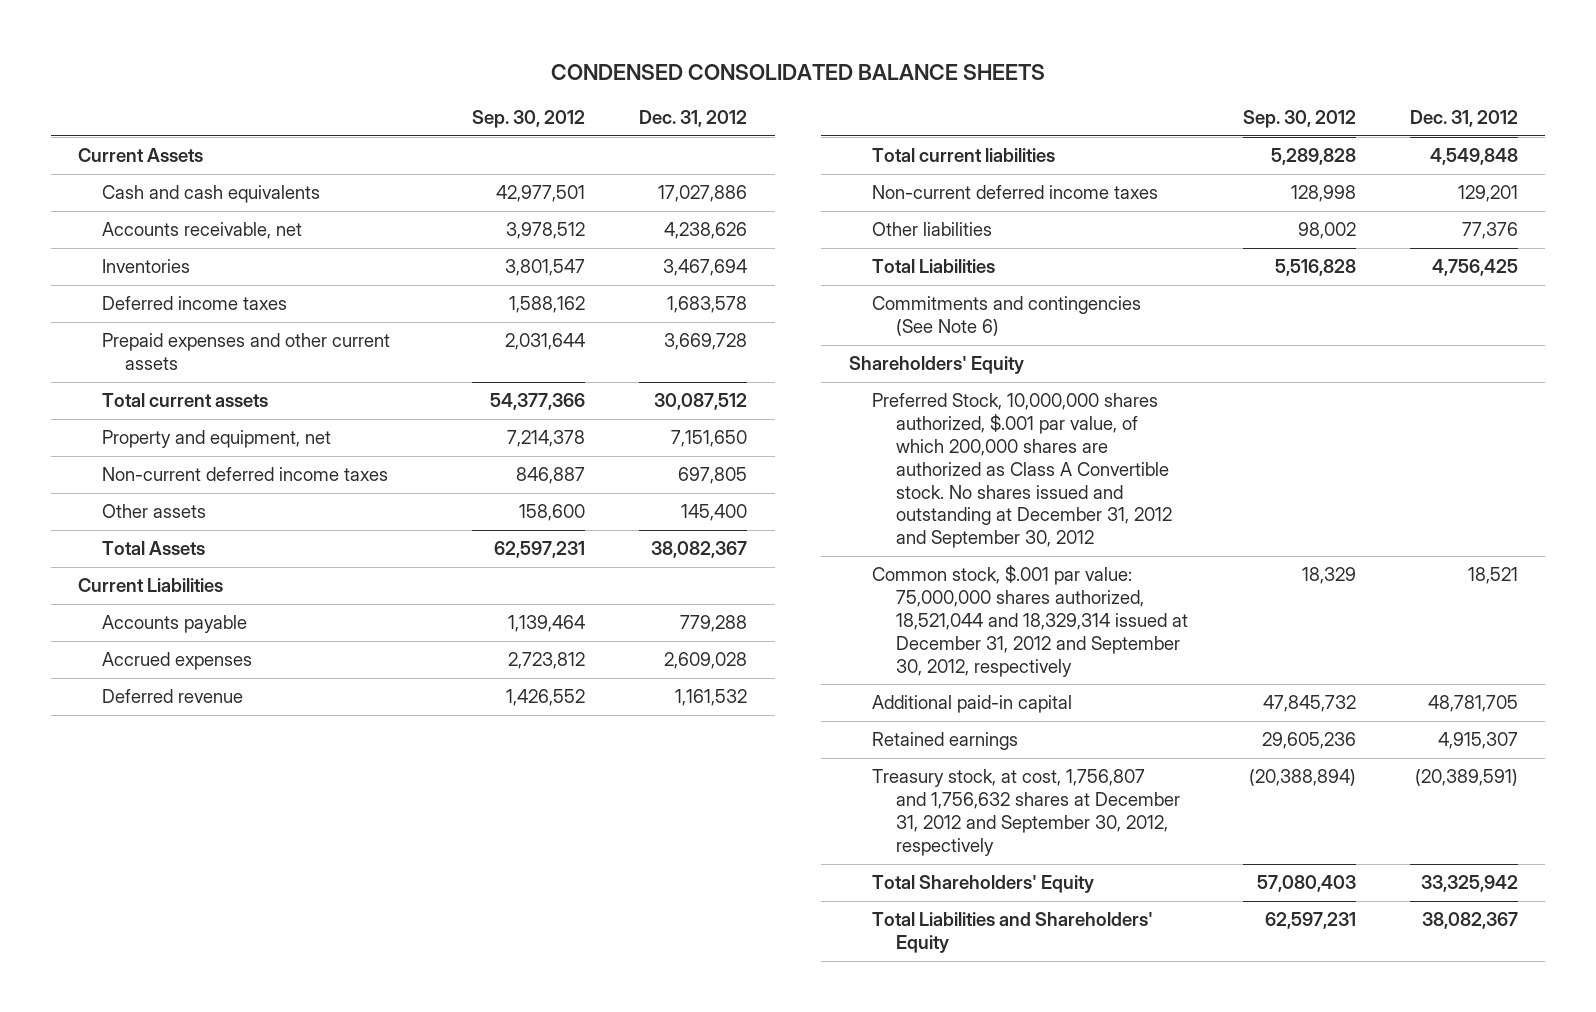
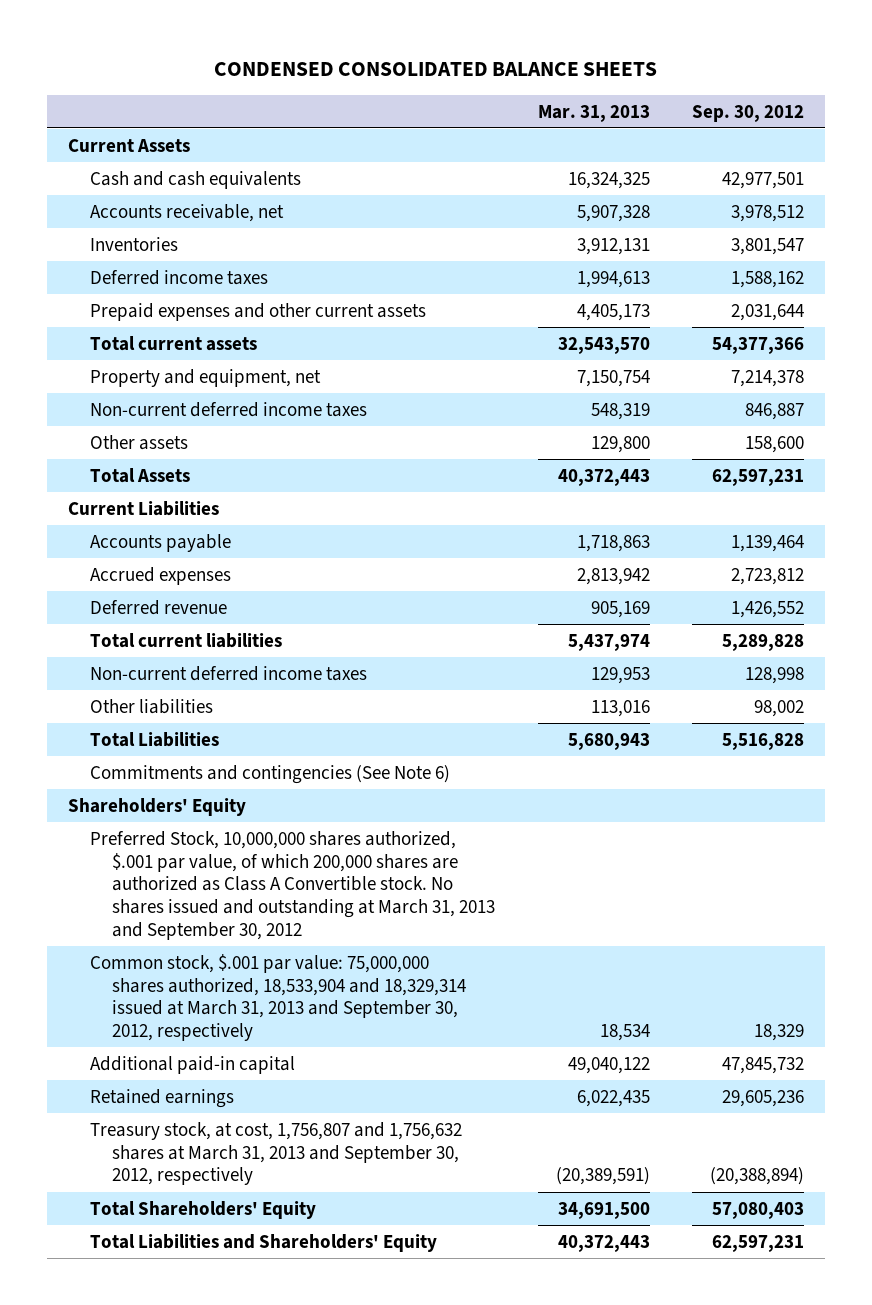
[639,109,748,127] Dec. 31, 2012 -> none
none -> [537,104,650,122] Mar. 31, 2013
[872,393,1173,549] Preferred Stock, 10,000,000 shares authorized, $.001 par value, of which 200,000 shares are authorized as Class A Convertible stock. No shares issued and outstanding at December 31, 2012 and September 30, 2012 -> [90,830,496,941] Preferred Stock, 10,000,000 shares authorized, $.001 par value, of which 200,000 shares are authorized as Class A Convertible stock. No shares issued and outstanding at March 31, 2013 and September 30, 2012
[872,565,1189,677] Common stock, $.001 par value: 75,000,000 shares authorized, 18,521,044 and 18,329,314 issued at December 31, 2012 and September 30, 2012, respectively -> [90,953,467,1042] Common stock, $.001 par value: 75,000,000 shares authorized, 18,533,904 and 18,329,314 issued at March 31, 2013 and September 30, 2012, respectively
[872,769,1181,856] Treasury stock, at cost, 1,756,807 and 1,756,632 shares at December 31, 2012 and September 30, 2012, respectively -> [90,1121,463,1186] Treasury stock, at cost, 1,756,807 and 1,756,632 shares at March 31, 2013 and September 30, 2012, respectively

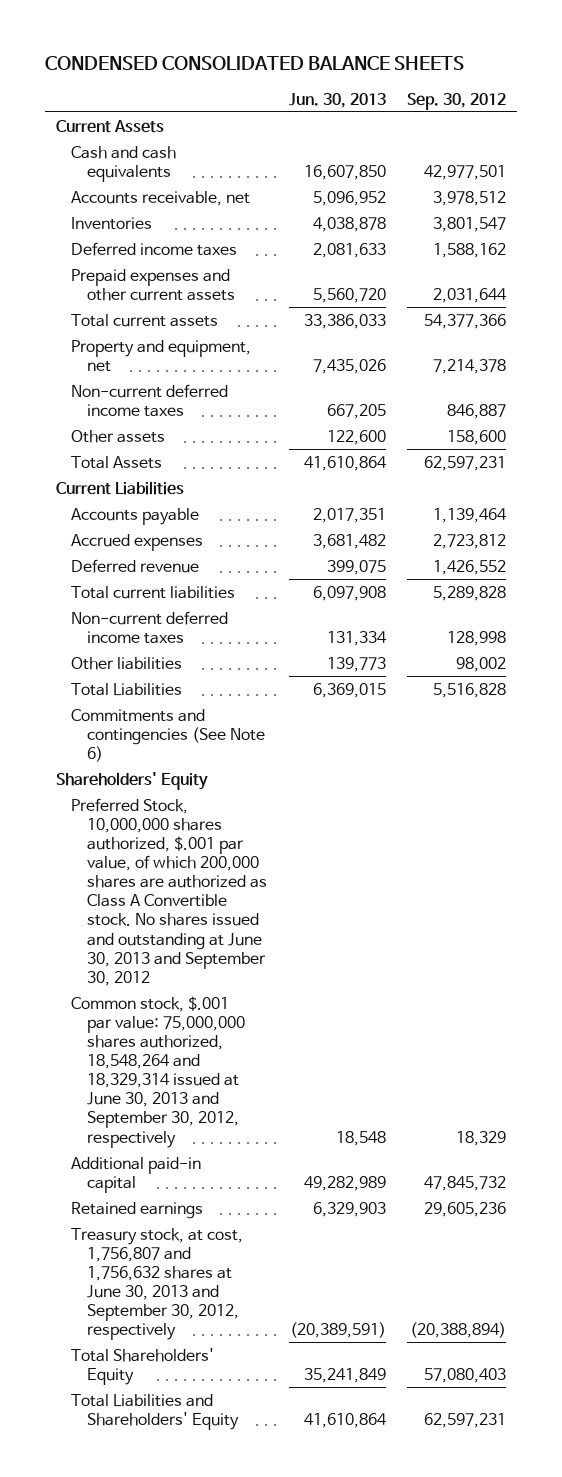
[537,104,650,122] Mar. 31, 2013 -> none
none -> [288,92,386,108] Jun. 30, 2013
[90,830,496,941] Preferred Stock, 10,000,000 shares authorized, $.001 par value, of which 200,000 shares are authorized as Class A Convertible stock. No shares issued and outstanding at March 31, 2013 and September 30, 2012 -> [71,797,268,986] Preferred Stock, 10,000,000 shares authorized, $.001 par value, of which 200,000 shares are authorized as Class A Convertible stock. No shares issued and outstanding at June 30, 2013 and September 30, 2012
[90,953,467,1042] Common stock, $.001 par value: 75,000,000 shares authorized, 18,533,904 and 18,329,314 issued at March 31, 2013 and September 30, 2012, respectively -> [71,995,246,1148] Common stock, $.001 par value: 75,000,000 shares authorized, 18,548,264 and 18,329,314 issued at June 30, 2013 and September 30, 2012, respectively
[90,1121,463,1186] Treasury stock, at cost, 1,756,807 and 1,756,632 shares at March 31, 2013 and September 30, 2012, respectively -> [71,1227,244,1341] Treasury stock, at cost, 1,756,807 and 1,756,632 shares at June 30, 2013 and September 30, 2012, respectively

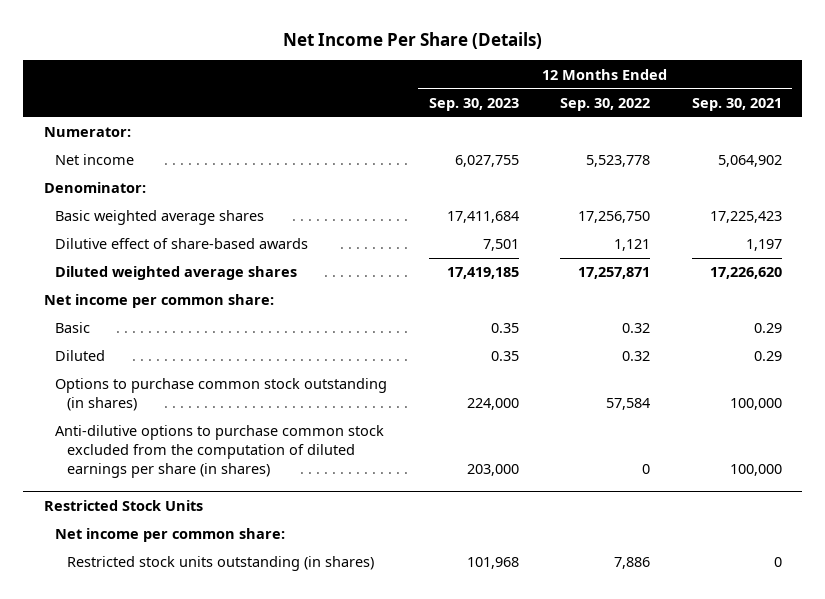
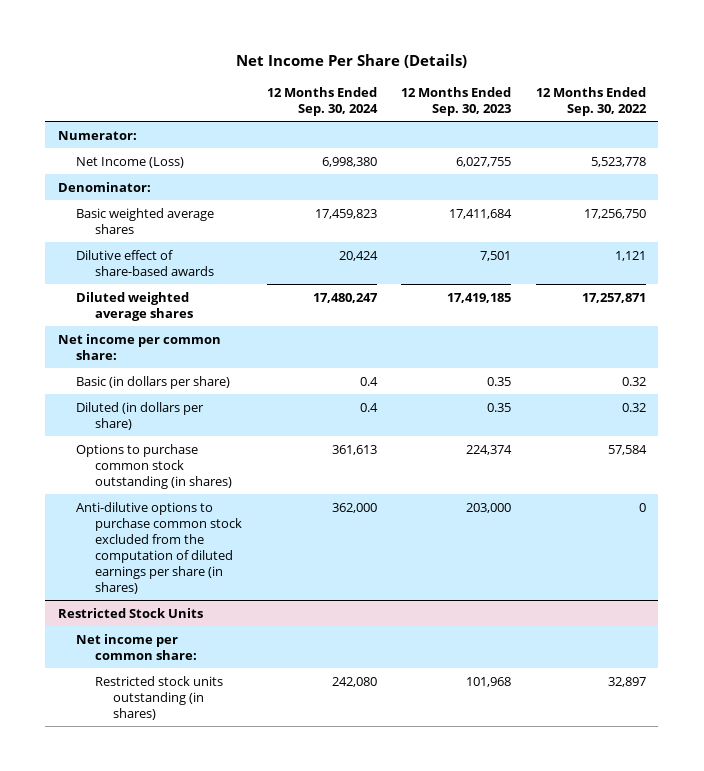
[691,98,782,112] Sep. 30, 2021 -> none
none -> [266,86,378,116] 12 Months Ended Sep. 30, 2024
[55,154,135,166] Net income -> [76,156,185,168] Net Income (Loss)
[55,322,91,334] Basic -> [76,375,231,389] Basic (in dollars per share)
[55,350,106,362] Diluted -> [76,401,205,430] Diluted (in dollars per share)
[466,397,519,410] 224,000 -> [466,444,513,455] 224,374
[614,557,651,570] 7,886 -> [607,676,646,687] 32,897

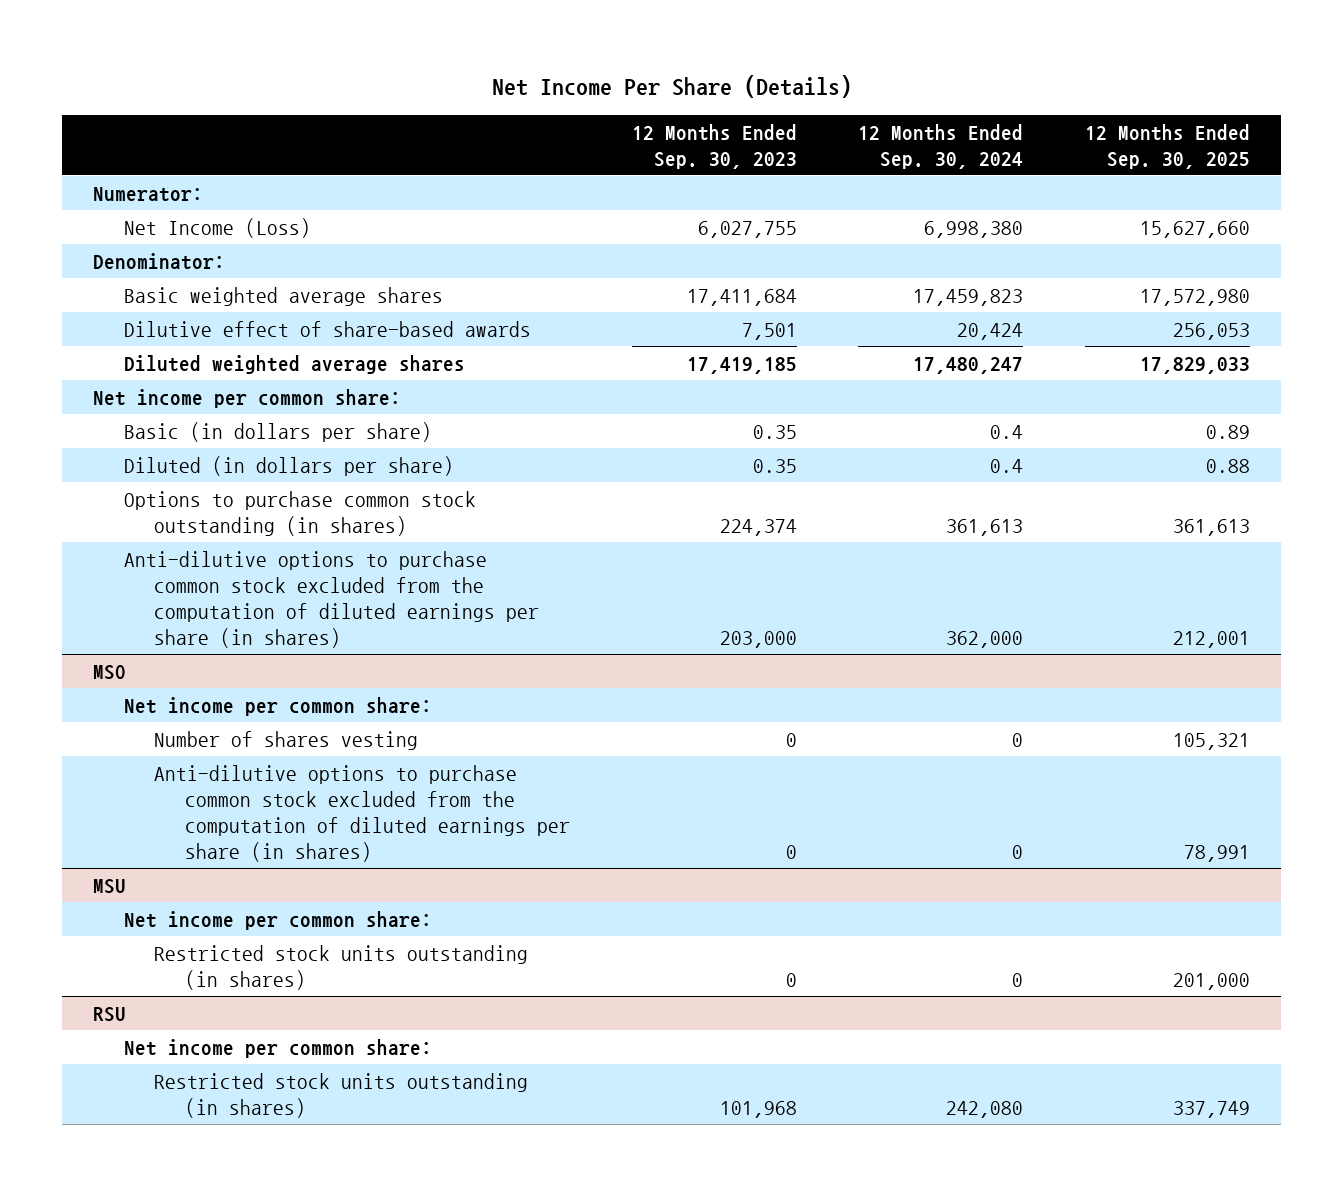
[535,86,647,116] 12 Months Ended Sep. 30, 2022 -> none
none -> [1085,123,1251,169] 12 Months Ended Sep. 30, 2025
[57,607,203,618] Restricted Stock Units -> none
none -> [93,664,127,680] MSO
none -> [154,730,419,750] Number of shares vesting
none -> [154,764,570,863] Anti-dilutive options to purchase common stock excluded from the computation of diluted earnings per share (in shares)
none -> [93,878,127,894] MSU
none -> [123,910,432,930] Net income per common share:
none -> [154,944,529,990] Restricted stock units outstanding (in shares)
none -> [93,1006,127,1022] RSU
none -> [123,1038,432,1058] Net income per common share:

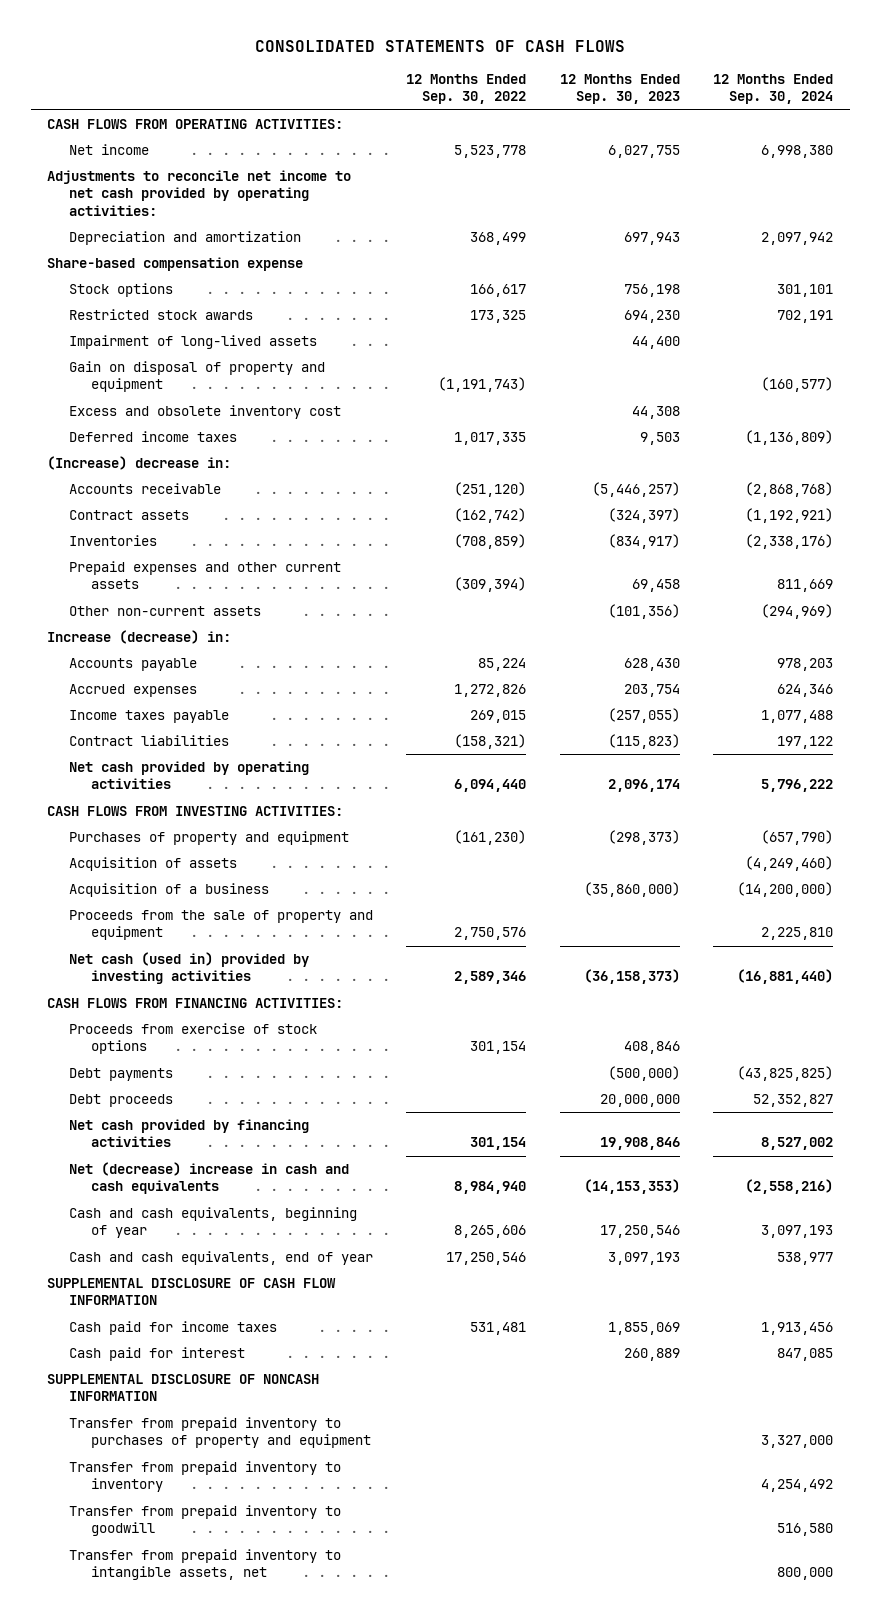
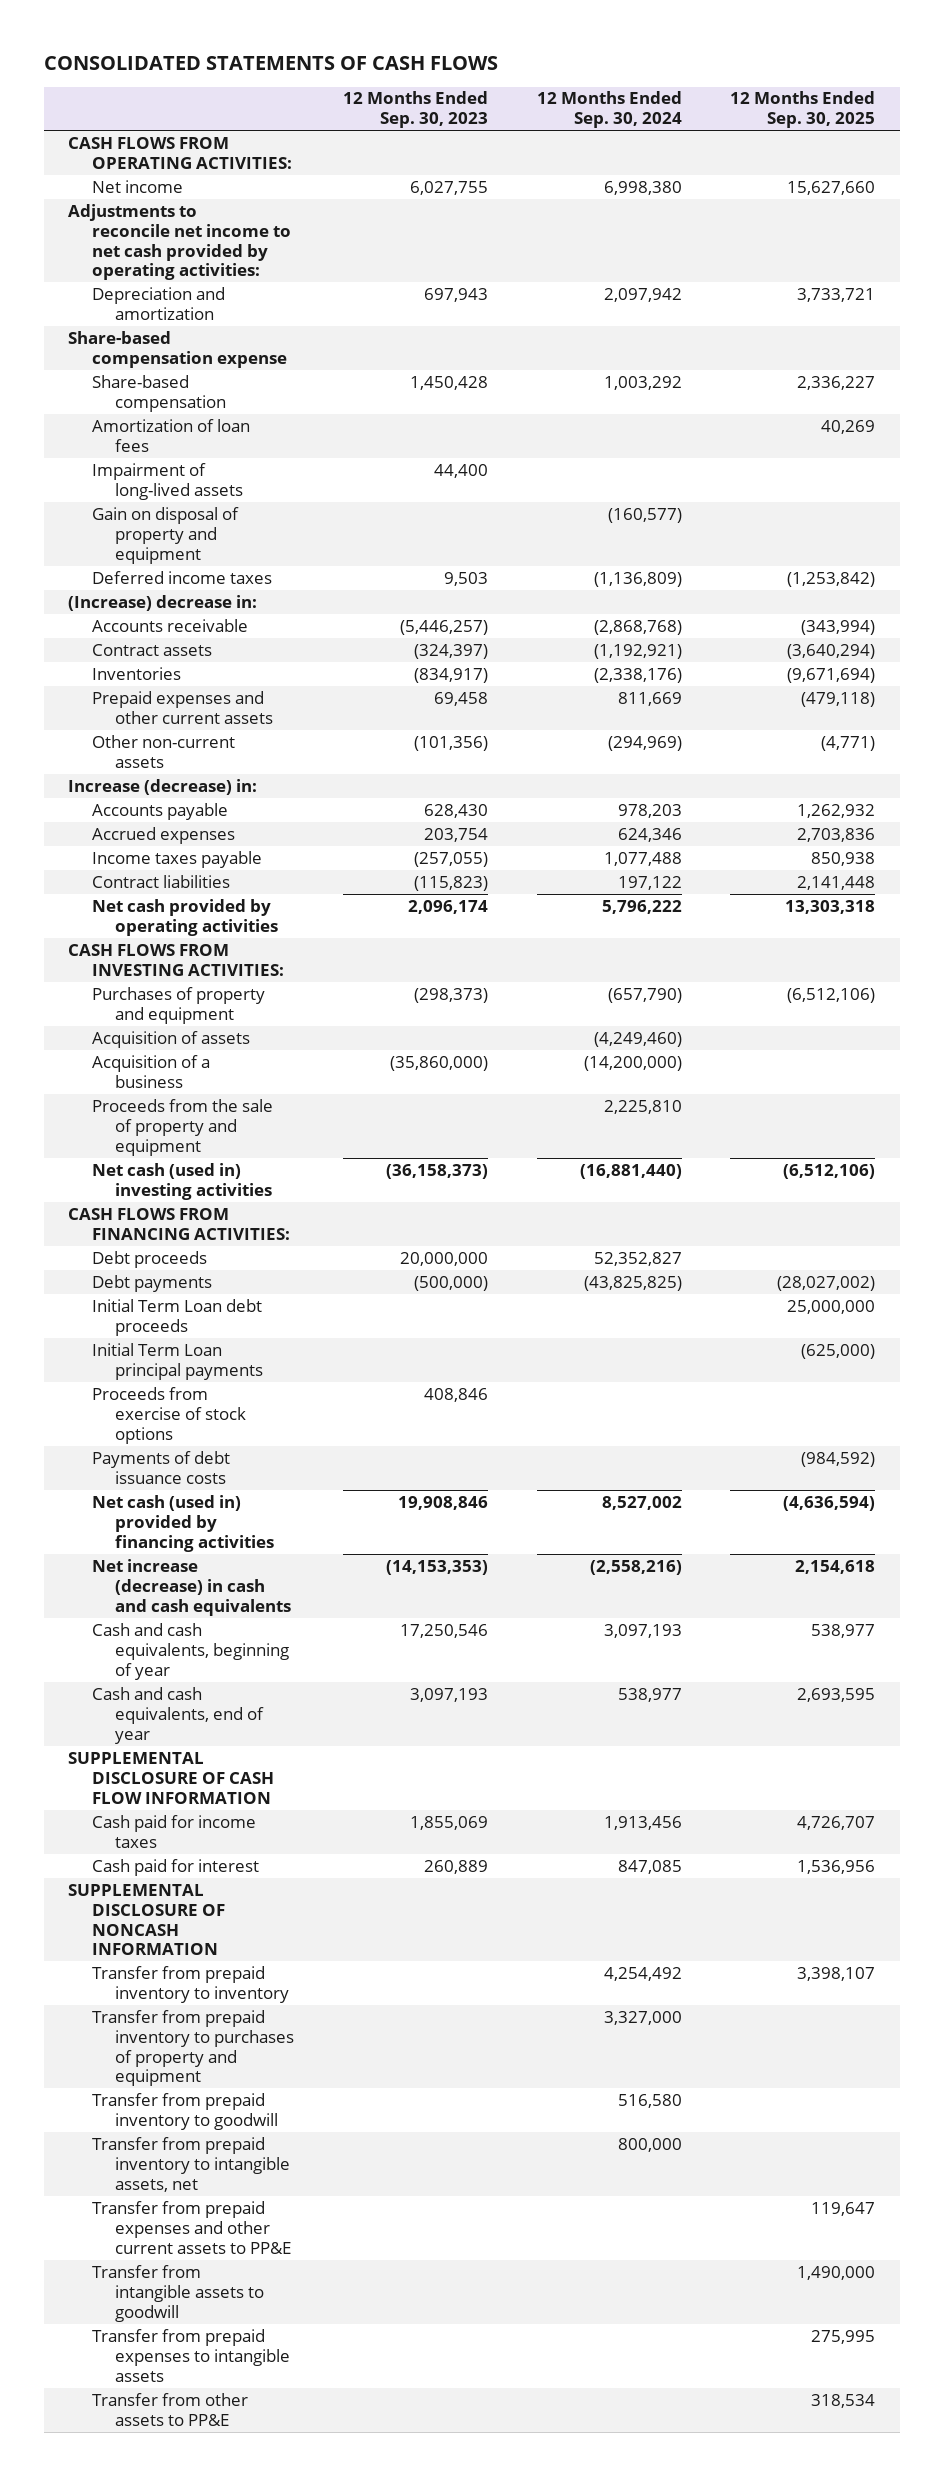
[406,74,527,105] 12 Months Ended Sep. 30, 2022 -> none
none -> [730,91,876,129] 12 Months Ended Sep. 30, 2025
[68,283,173,298] Stock options -> none
[68,309,253,321] Restricted stock awards -> none
none -> [91,374,227,412] Share-based compensation
none -> [91,418,250,452] Amortization of loan fees
[68,405,341,420] Excess and obsolete inventory cost -> none
[68,952,309,985] Net cash (used in) provided by investing activities -> [91,1162,273,1200] Net cash (used in) investing activities
[68,1068,173,1082] Debt payments -> [91,1274,212,1292] Debt payments
none -> [91,1298,262,1336] Initial Term Loan debt proceeds
none -> [91,1342,264,1380] Initial Term Loan principal payments
[68,1023,317,1055] Proceeds from exercise of stock options -> [91,1386,247,1444] Proceeds from exercise of stock options
none -> [91,1450,230,1484] Payments of debt issuance costs
[68,1119,309,1148] Net cash provided by financing activities -> [91,1494,275,1552] Net cash (used in) provided by financing activities
[68,1162,349,1195] Net (decrease) increase in cash and cash equivalents -> [91,1558,292,1616] Net increase (decrease) in cash and cash equivalents
[68,1417,371,1449] Transfer from prepaid inventory to purchases of property and equipment -> [91,2009,295,2087] Transfer from prepaid inventory to purchases of property and equipment
none -> [91,2200,292,2254] Transfer from prepaid expenses and other current assets to PP&E
none -> [91,2264,265,2322] Transfer from intangible assets to goodwill
none -> [91,2328,291,2382] Transfer from prepaid expenses to intangible assets
none -> [91,2392,248,2426] Transfer from other assets to PP&E

